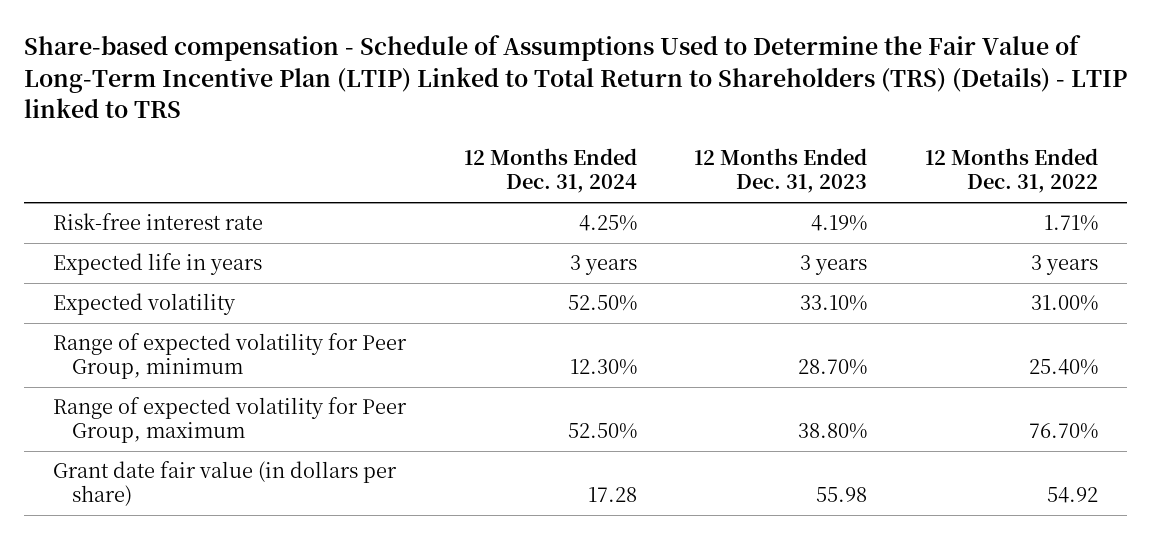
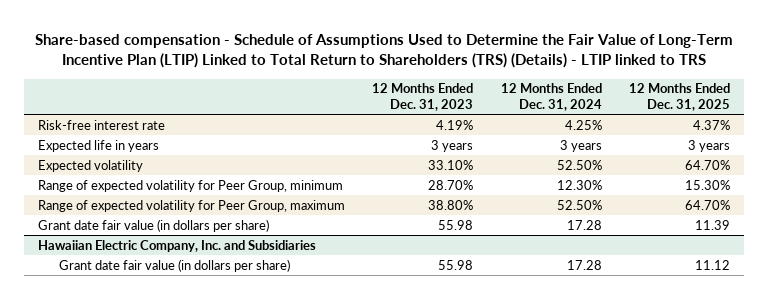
[925,148,1099,194] 12 Months Ended Dec. 31, 2022 -> none
none -> [629,83,731,112] 12 Months Ended Dec. 31, 2025
none -> [38,239,317,252] Hawaiian Electric Company, Inc. and Subsidiaries
none -> [58,258,290,272] Grant date fair value (in dollars per share)

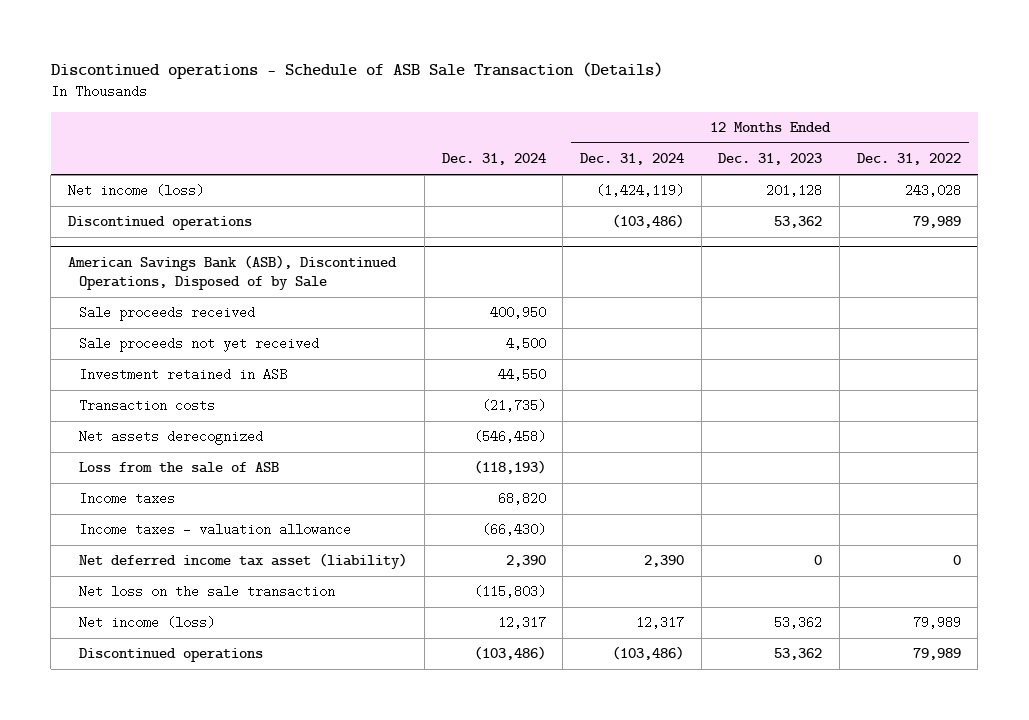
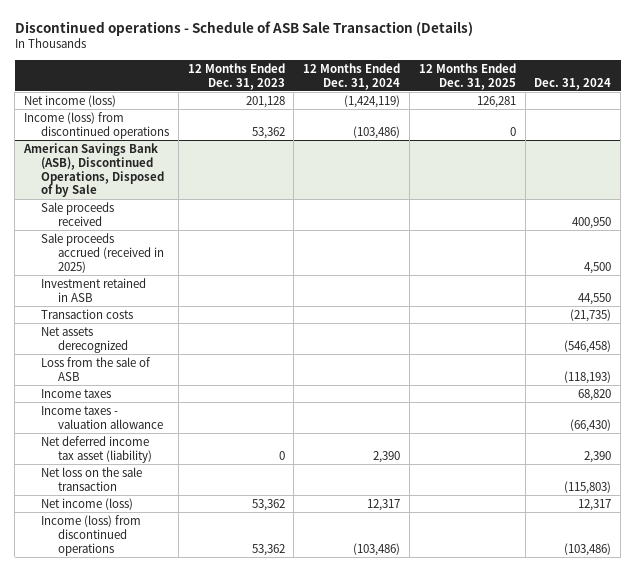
[856,153,961,166] Dec. 31, 2022 -> none
none -> [418,62,516,90] 12 Months Ended Dec. 31, 2025
[67,216,252,231] Discontinued operations -> [23,111,169,139] Income (loss) from discontinued operations
[79,337,320,353] Sale proceeds not yet received -> [40,232,164,273] Sale proceeds accrued (received in 2025)
[79,648,264,663] Discontinued operations -> [40,514,141,556] Income (loss) from discontinued operations

